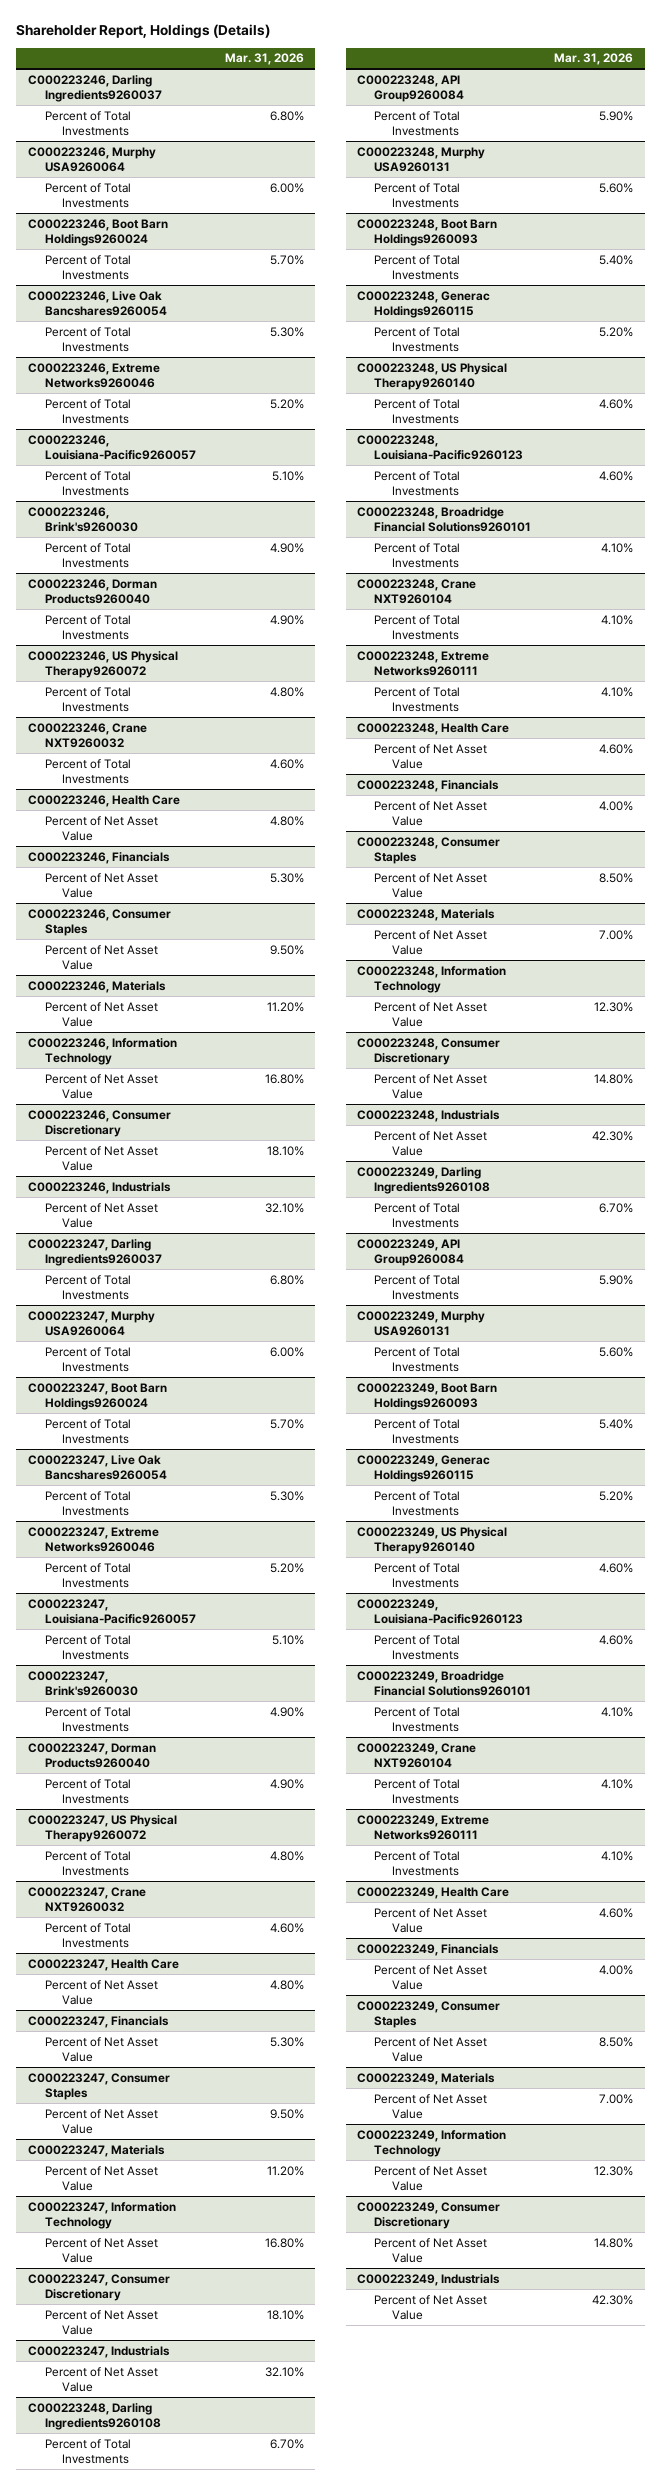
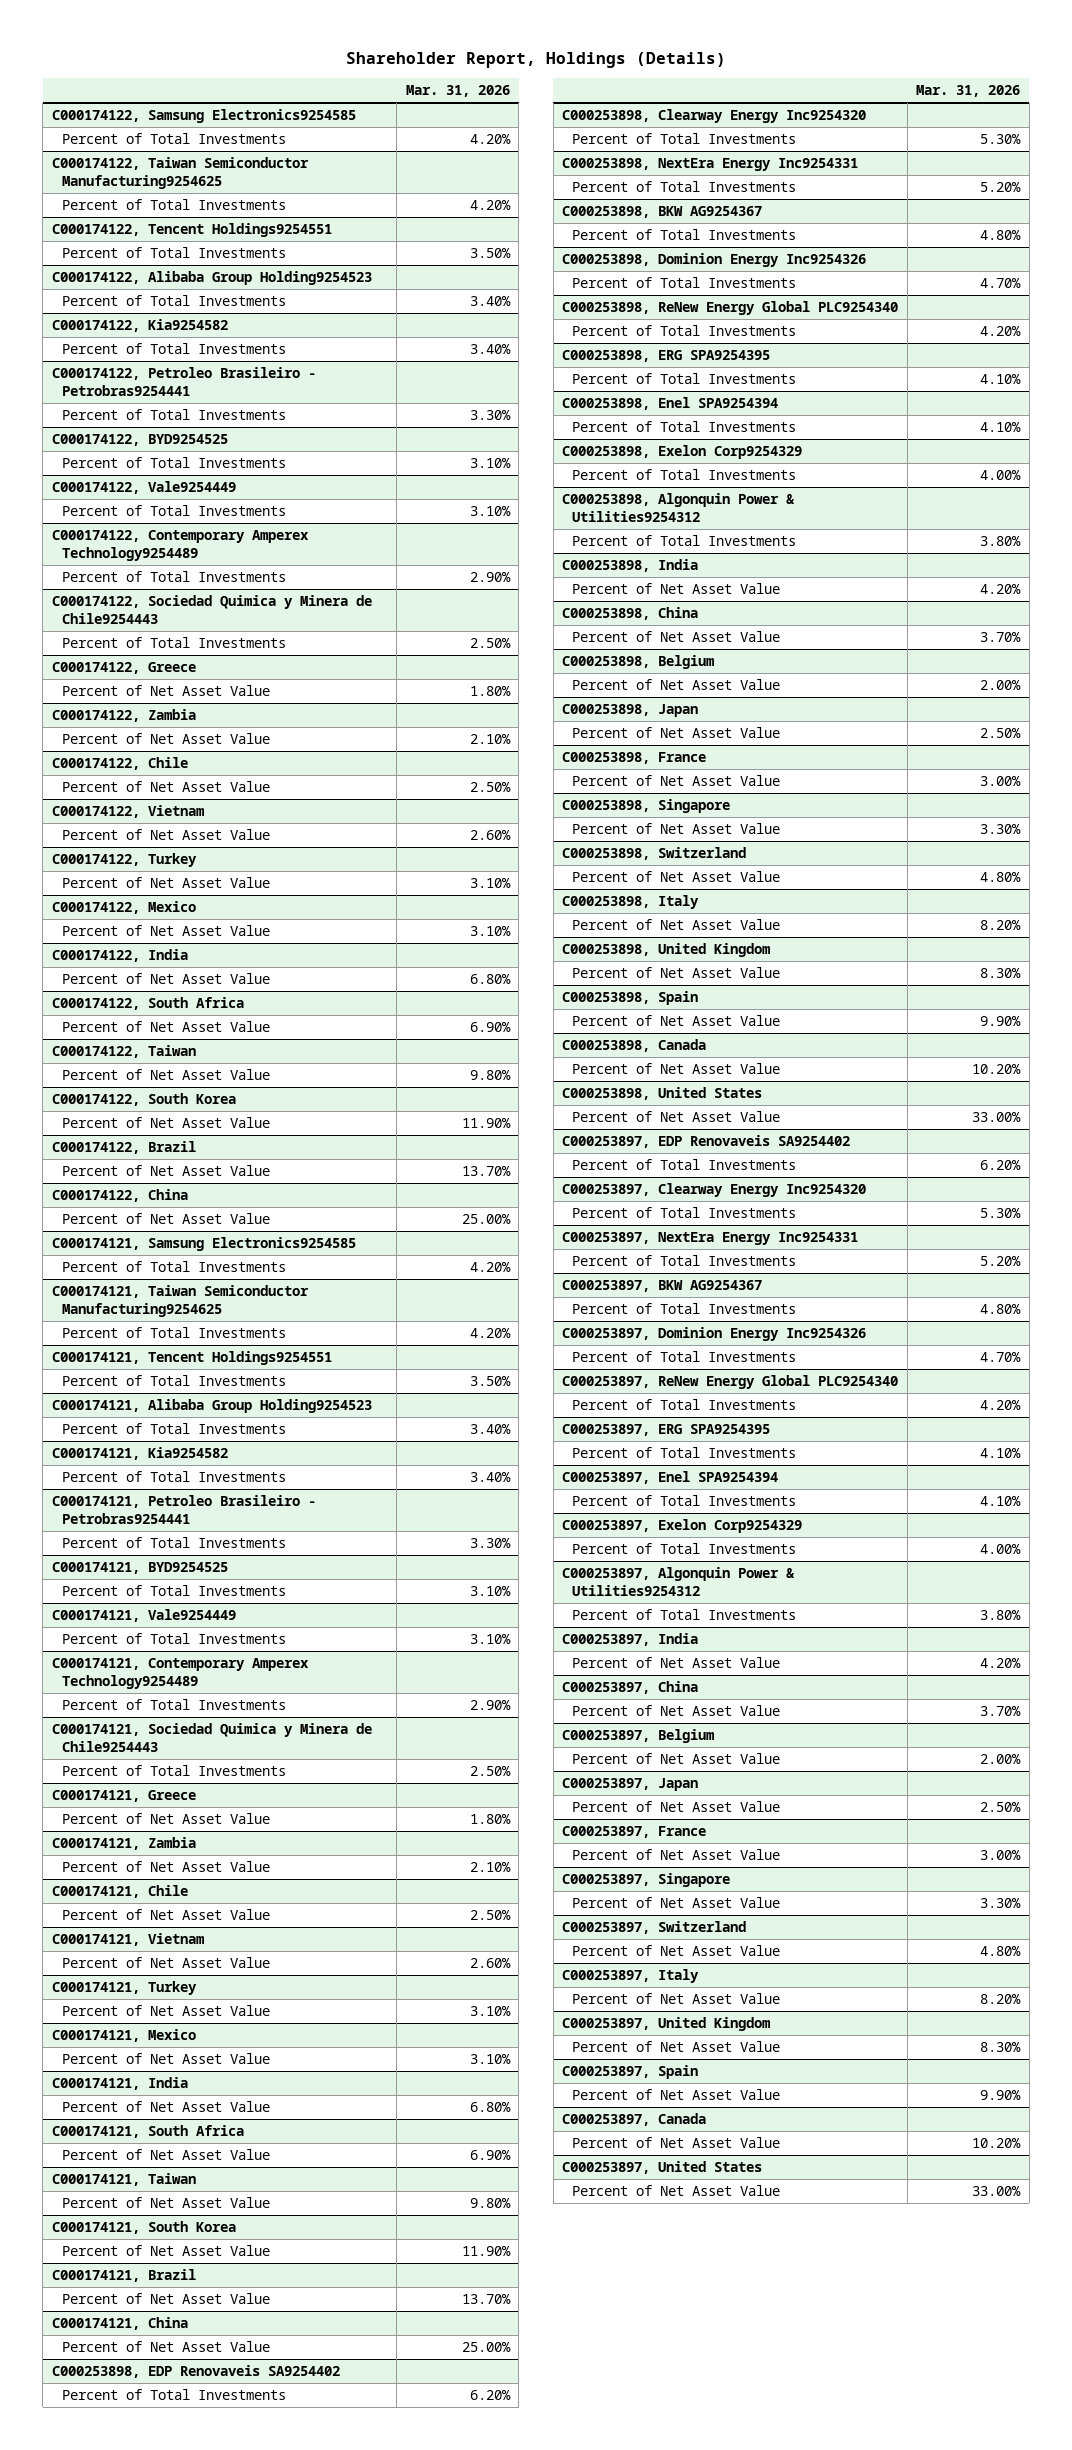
[27,74,163,103] C000223246, Darling Ingredients9260037 -> none
[27,146,156,173] C000223246, Murphy USA9260064 -> none
[27,218,168,247] C000223246, Boot Barn Holdings9260024 -> none
[27,290,168,317] C000223246, Live Oak Bancshares9260054 -> none
none -> [51,109,356,124] C000174122, Samsung Electronics9254585
[269,110,304,121] 6.80% -> [469,134,511,145] 4.20%
none -> [51,157,309,189] C000174122, Taiwan Semiconductor Manufacturing9254625
[269,182,304,193] 6.00% -> [469,200,511,211] 4.20%
none -> [51,223,332,238] C000174122, Tencent Holdings9254551
[269,254,304,265] 5.70% -> [469,248,511,259] 3.50%
none -> [51,271,372,286] C000174122, Alibaba Group Holding9254523
none -> [61,295,286,307] Percent of Total Investments
none -> [51,319,228,333] C000174122, Kia9254582
none -> [61,343,286,355] Percent of Total Investments
none -> [51,367,316,396] C000174122, Petroleo Brasileiro - Petrobras9254441
none -> [61,409,286,421] Percent of Total Investments
none -> [51,434,228,447] C000174122, BYD9254525
none -> [61,457,286,469] Percent of Total Investments
none -> [51,481,236,495] C000174122, Vale9254449
none -> [61,505,286,517] Percent of Total Investments
none -> [51,530,309,561] C000174122, Contemporary Amperex Technology9254489
none -> [61,571,286,583] Percent of Total Investments
none -> [51,595,372,624] C000174122, Sociedad Quimica y Minera de Chile9254443
none -> [61,637,286,649] Percent of Total Investments
none -> [51,662,196,675] C000174122, Greece
none -> [61,685,270,697] Percent of Net Asset Value
none -> [51,709,196,723] C000174122, Zambia
none -> [61,733,270,745] Percent of Net Asset Value
none -> [51,757,188,771] C000174122, Chile
none -> [61,781,270,793] Percent of Net Asset Value
none -> [51,805,204,819] C000174122, Vietnam
none -> [61,829,270,841] Percent of Net Asset Value
none -> [51,853,197,868] C000174122, Turkey
none -> [61,877,270,889] Percent of Net Asset Value
none -> [51,901,196,915] C000174122, Mexico
none -> [61,925,270,937] Percent of Net Asset Value
none -> [51,949,188,963] C000174122, India
none -> [61,973,270,985] Percent of Net Asset Value
none -> [51,997,244,1011] C000174122, South Africa
none -> [61,1021,270,1033] Percent of Net Asset Value
none -> [51,1045,196,1059] C000174122, Taiwan
none -> [61,1069,270,1081] Percent of Net Asset Value
none -> [51,1093,236,1107] C000174122, South Korea
none -> [61,1117,270,1129] Percent of Net Asset Value
none -> [51,1141,196,1155] C000174122, Brazil
none -> [61,1165,270,1177] Percent of Net Asset Value
none -> [51,1189,188,1203] C000174122, China
none -> [61,1213,270,1225] Percent of Net Asset Value
none -> [51,1237,356,1252] C000174121, Samsung Electronics9254585
none -> [61,1261,286,1273] Percent of Total Investments
none -> [51,1285,309,1317] C000174121, Taiwan Semiconductor Manufacturing9254625
none -> [61,1327,286,1339] Percent of Total Investments
none -> [51,1351,332,1366] C000174121, Tencent Holdings9254551
none -> [61,1375,286,1387] Percent of Total Investments
none -> [51,1399,372,1414] C000174121, Alibaba Group Holding9254523
none -> [61,1423,286,1435] Percent of Total Investments
none -> [51,1447,228,1461] C000174121, Kia9254582
none -> [61,1471,286,1483] Percent of Total Investments
none -> [51,1495,316,1524] C000174121, Petroleo Brasileiro - Petrobras9254441
none -> [61,1537,286,1549] Percent of Total Investments
none -> [51,1562,228,1575] C000174121, BYD9254525
none -> [61,1585,286,1597] Percent of Total Investments
none -> [51,1609,236,1623] C000174121, Vale9254449
none -> [61,1633,286,1645] Percent of Total Investments
none -> [51,1658,309,1689] C000174121, Contemporary Amperex Technology9254489
none -> [61,1699,286,1711] Percent of Total Investments
none -> [51,1723,372,1752] C000174121, Sociedad Quimica y Minera de Chile9254443
none -> [61,1765,286,1777] Percent of Total Investments
none -> [51,1790,196,1803] C000174121, Greece
none -> [61,1813,270,1825] Percent of Net Asset Value
none -> [51,1837,196,1851] C000174121, Zambia
none -> [61,1861,270,1873] Percent of Net Asset Value
none -> [51,1885,188,1899] C000174121, Chile
none -> [61,1909,270,1921] Percent of Net Asset Value
none -> [51,1933,204,1947] C000174121, Vietnam
none -> [61,1957,270,1969] Percent of Net Asset Value
none -> [51,1981,197,1996] C000174121, Turkey
none -> [61,2005,270,2017] Percent of Net Asset Value
none -> [51,2029,196,2043] C000174121, Mexico
none -> [61,2053,270,2065] Percent of Net Asset Value
none -> [51,2077,188,2091] C000174121, India
none -> [61,2101,270,2113] Percent of Net Asset Value
none -> [51,2125,244,2139] C000174121, South Africa
none -> [61,2149,270,2161] Percent of Net Asset Value
none -> [51,2173,196,2187] C000174121, Taiwan
none -> [61,2197,270,2209] Percent of Net Asset Value
none -> [51,2221,236,2235] C000174121, South Korea
none -> [61,2245,270,2257] Percent of Net Asset Value
none -> [51,2269,196,2283] C000174121, Brazil
none -> [61,2293,270,2305] Percent of Net Asset Value
none -> [51,2317,188,2331] C000174121, China
none -> [61,2341,270,2353] Percent of Net Asset Value
none -> [51,2365,340,2379] C000253898, EDP Renovaveis SA9254402
none -> [61,2389,286,2401] Percent of Total Investments
none -> [562,109,867,124] C000253898, Clearway Energy Inc9254320
[27,362,160,389] C000223246, Extreme Networks9260046 -> none
none -> [562,158,859,172] C000253898, NextEra Energy Inc9254331
[27,434,197,461] C000223246, Louisiana-Pacific9260057 -> none
[45,470,132,497] Percent of Total Investments -> none
[27,506,139,533] C000223246, Brink's9260030 -> none
[45,542,132,569] Percent of Total Investments -> none
[27,578,157,605] C000223246, Dorman Products9260040 -> none
[45,614,132,641] Percent of Total Investments -> none
[27,650,178,679] C000223246, US Physical Therapy9260072 -> none
none -> [562,206,763,219] C000253898, BKW AG9254367
[27,722,147,749] C000223246, Crane NXT9260032 -> none
[27,794,180,807] C000223246, Health Care -> none
none -> [562,253,867,268] C000253898, Dominion Energy Inc9254326
[269,758,304,769] 4.60% -> [980,278,1022,289] 4.70%
none -> [562,301,899,316] C000253898, ReNew Energy Global PLC9254340
none -> [572,325,797,337] Percent of Total Investments
none -> [562,350,771,363] C000253898, ERG SPA9254395
none -> [572,373,797,385] Percent of Total Investments
none -> [562,397,779,411] C000253898, Enel SPA9254394
none -> [572,421,797,433] Percent of Total Investments
none -> [562,445,803,460] C000253898, Exelon Corp9254329
none -> [572,469,797,481] Percent of Total Investments
none -> [562,493,796,522] C000253898, Algonquin Power & Utilities9254312
none -> [572,535,797,547] Percent of Total Investments
none -> [562,559,699,573] C000253898, India
none -> [572,583,781,595] Percent of Net Asset Value
none -> [562,607,699,621] C000253898, China
none -> [572,631,781,643] Percent of Net Asset Value
none -> [562,655,715,670] C000253898, Belgium
none -> [572,679,781,691] Percent of Net Asset Value
none -> [562,704,699,718] C000253898, Japan
none -> [572,727,781,739] Percent of Net Asset Value
none -> [562,752,707,765] C000253898, France
none -> [572,775,781,787] Percent of Net Asset Value
none -> [562,799,731,814] C000253898, Singapore
none -> [572,823,781,835] Percent of Net Asset Value
none -> [562,847,747,861] C000253898, Switzerland
[27,851,170,864] C000223246, Financials -> none
[27,908,171,937] C000223246, Consumer Staples -> none
[27,980,166,993] C000223246, Materials -> none
[27,1037,177,1066] C000223246, Information Technology -> none
[27,1109,171,1138] C000223246, Consumer Discretionary -> none
[27,1181,171,1194] C000223246, Industrials -> none
[45,1202,159,1229] Percent of Net Asset Value -> none
[27,1238,163,1267] C000223247, Darling Ingredients9260037 -> none
[27,1310,155,1337] C000223247, Murphy USA9260064 -> none
[45,1346,132,1373] Percent of Total Investments -> none
[27,1382,167,1411] C000223247, Boot Barn Holdings9260024 -> none
[45,1418,132,1445] Percent of Total Investments -> none
[27,1454,168,1481] C000223247, Live Oak Bancshares9260054 -> none
none -> [562,895,700,910] C000253898, Italy
[269,872,304,883] 5.30% -> [980,920,1022,931] 8.20%
none -> [562,943,771,958] C000253898, United Kingdom
[269,944,304,955] 9.50% -> [980,968,1022,979] 8.30%
none -> [562,991,699,1006] C000253898, Spain
[266,1001,304,1012] 11.20% -> [980,1016,1022,1027] 9.90%
none -> [562,1039,707,1053] C000253898, Canada
[264,1073,304,1084] 16.80% -> [972,1064,1022,1075] 10.20%
none -> [562,1087,763,1101] C000253898, United States
[266,1145,304,1156] 18.10% -> [972,1112,1022,1123] 33.00%
none -> [562,1135,851,1149] C000253897, EDP Renovaveis SA9254402
[269,1274,304,1285] 6.80% -> [980,1160,1022,1171] 6.20%
none -> [562,1183,867,1198] C000253897, Clearway Energy Inc9254320
[27,1526,159,1553] C000223247, Extreme Networks9260046 -> none
none -> [562,1232,859,1246] C000253897, NextEra Energy Inc9254331
[27,1598,197,1625] C000223247, Louisiana-Pacific9260057 -> none
[45,1634,132,1661] Percent of Total Investments -> none
[27,1670,139,1697] C000223247, Brink's9260030 -> none
[45,1706,132,1733] Percent of Total Investments -> none
[27,1742,156,1769] C000223247, Dorman Products9260040 -> none
[45,1778,132,1805] Percent of Total Investments -> none
[27,1814,177,1843] C000223247, US Physical Therapy9260072 -> none
none -> [562,1280,763,1293] C000253897, BKW AG9254367
[27,1886,146,1913] C000223247, Crane NXT9260032 -> none
[27,1958,179,1971] C000223247, Health Care -> none
[45,1979,159,2006] Percent of Net Asset Value -> none
[27,2015,169,2028] C000223247, Financials -> none
[45,2036,159,2063] Percent of Net Asset Value -> none
[27,2072,170,2101] C000223247, Consumer Staples -> none
[45,2108,159,2135] Percent of Net Asset Value -> none
[27,2144,165,2157] C000223247, Materials -> none
[45,2165,159,2192] Percent of Net Asset Value -> none
[27,2201,176,2230] C000223247, Information Technology -> none
[45,2237,159,2264] Percent of Net Asset Value -> none
[27,2273,170,2302] C000223247, Consumer Discretionary -> none
[45,2309,159,2336] Percent of Net Asset Value -> none
[27,2345,170,2358] C000223247, Industrials -> none
[45,2366,159,2393] Percent of Net Asset Value -> none
[27,2402,162,2431] C000223248, Darling Ingredients9260108 -> none
[357,74,465,103] C000223248, API Group9260084 -> none
[374,110,461,137] Percent of Total Investments -> none
[357,146,486,173] C000223248, Murphy USA9260131 -> none
[374,182,461,209] Percent of Total Investments -> none
[357,218,498,247] C000223248, Boot Barn Holdings9260093 -> none
[374,254,461,281] Percent of Total Investments -> none
[357,290,491,319] C000223248, Generac Holdings9260115 -> none
[374,326,461,353] Percent of Total Investments -> none
[357,362,508,391] C000223248, US Physical Therapy9260140 -> none
[374,398,461,425] Percent of Total Investments -> none
[357,434,524,461] C000223248, Louisiana-Pacific9260123 -> none
[374,470,461,497] Percent of Total Investments -> none
[357,506,532,533] C000223248, Broadridge Financial Solutions9260101 -> none
[374,542,461,569] Percent of Total Investments -> none
[357,578,477,605] C000223248, Crane NXT9260104 -> none
[374,614,461,641] Percent of Total Investments -> none
[357,650,490,677] C000223248, Extreme Networks9260111 -> none
[374,686,461,713] Percent of Total Investments -> none
[357,722,510,735] C000223248, Health Care -> none
[374,743,488,770] Percent of Net Asset Value -> none
[357,779,500,792] C000223248, Financials -> none
[374,800,488,827] Percent of Net Asset Value -> none
[357,836,501,865] C000223248, Consumer Staples -> none
[374,872,488,899] Percent of Net Asset Value -> none
[357,908,496,921] C000223248, Materials -> none
[374,929,488,956] Percent of Net Asset Value -> none
[357,965,507,994] C000223248, Information Technology -> none
[374,1001,488,1028] Percent of Net Asset Value -> none
[357,1037,501,1066] C000223248, Consumer Discretionary -> none
[374,1073,488,1100] Percent of Net Asset Value -> none
[357,1109,501,1122] C000223248, Industrials -> none
[374,1130,488,1157] Percent of Net Asset Value -> none
[357,1166,491,1195] C000223249, Darling Ingredients9260108 -> none
[374,1202,461,1229] Percent of Total Investments -> none
[357,1238,465,1267] C000223249, API Group9260084 -> none
[374,1274,461,1301] Percent of Total Investments -> none
[357,1310,486,1337] C000223249, Murphy USA9260131 -> none
[374,1346,461,1373] Percent of Total Investments -> none
[357,1382,498,1411] C000223249, Boot Barn Holdings9260093 -> none
[374,1418,461,1445] Percent of Total Investments -> none
[357,1454,491,1483] C000223249, Generac Holdings9260115 -> none
[374,1490,461,1517] Percent of Total Investments -> none
[357,1526,508,1555] C000223249, US Physical Therapy9260140 -> none
[374,1562,461,1589] Percent of Total Investments -> none
[357,1598,524,1625] C000223249, Louisiana-Pacific9260123 -> none
[374,1634,461,1661] Percent of Total Investments -> none
[357,1670,532,1697] C000223249, Broadridge Financial Solutions9260101 -> none
[374,1706,461,1733] Percent of Total Investments -> none
[357,1742,477,1769] C000223249, Crane NXT9260104 -> none
none -> [562,1327,867,1342] C000253897, Dominion Energy Inc9254326
[269,1922,304,1933] 4.60% -> [980,1352,1022,1363] 4.70%
none -> [562,1375,899,1390] C000253897, ReNew Energy Global PLC9254340
[269,2438,304,2449] 6.70% -> [980,1400,1022,1411] 4.20%
none -> [562,1424,771,1437] C000253897, ERG SPA9254395
[357,1814,490,1841] C000223249, Extreme Networks9260111 -> none
none -> [562,1471,779,1485] C000253897, Enel SPA9254394
[357,1886,510,1899] C000223249, Health Care -> none
[357,1943,500,1956] C000223249, Financials -> none
[357,2000,501,2029] C000223249, Consumer Staples -> none
[357,2072,496,2085] C000223249, Materials -> none
[357,2129,507,2158] C000223249, Information Technology -> none
[357,2201,501,2230] C000223249, Consumer Discretionary -> none
[357,2273,501,2286] C000223249, Industrials -> none
none -> [562,1519,803,1534] C000253897, Exelon Corp9254329
none -> [572,1543,797,1555] Percent of Total Investments
none -> [562,1567,796,1596] C000253897, Algonquin Power & Utilities9254312
none -> [572,1609,797,1621] Percent of Total Investments
none -> [562,1633,699,1647] C000253897, India
[599,1907,634,1918] 4.60% -> [980,1658,1022,1669] 4.20%
none -> [562,1681,699,1695] C000253897, China
[599,1964,634,1975] 4.00% -> [980,1706,1022,1717] 3.70%
none -> [562,1729,715,1744] C000253897, Belgium
[599,2036,634,2047] 8.50% -> [980,1754,1022,1765] 2.00%
none -> [562,1778,699,1792] C000253897, Japan
[599,2093,634,2104] 7.00% -> [980,1802,1022,1813] 2.50%
none -> [562,1826,707,1839] C000253897, France
[594,2165,634,2176] 12.30% -> [980,1850,1022,1861] 3.00%
none -> [562,1873,731,1888] C000253897, Singapore
[594,2237,634,2248] 14.80% -> [980,1898,1022,1909] 3.30%
none -> [562,1921,747,1935] C000253897, Switzerland
[592,2294,634,2305] 42.30% -> [980,1946,1022,1957] 4.80%
none -> [562,1969,700,1984] C000253897, Italy
none -> [572,1993,781,2005] Percent of Net Asset Value
none -> [562,2017,771,2032] C000253897, United Kingdom
none -> [572,2041,781,2053] Percent of Net Asset Value
none -> [562,2065,699,2080] C000253897, Spain
none -> [572,2089,781,2101] Percent of Net Asset Value
none -> [562,2113,707,2127] C000253897, Canada
none -> [572,2137,781,2149] Percent of Net Asset Value
none -> [562,2161,763,2175] C000253897, United States
none -> [572,2185,781,2197] Percent of Net Asset Value

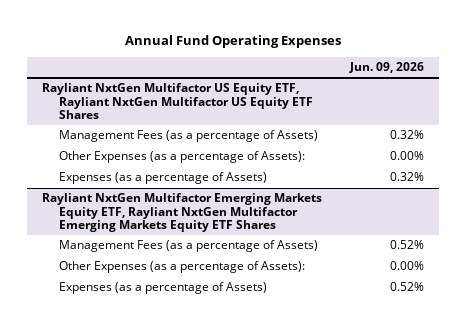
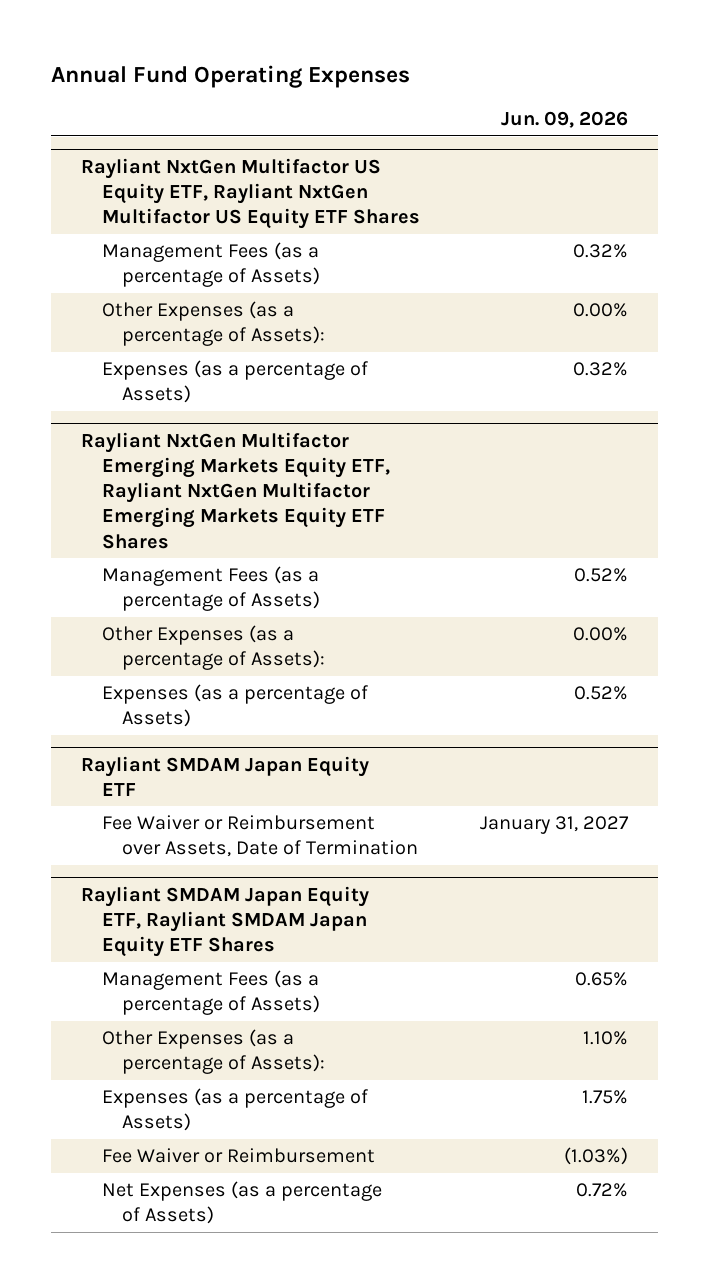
none -> [80,755,369,796] Rayliant SMDAM Japan Equity ETF
none -> [101,815,419,858] Fee Waiver or Reimbursement over Assets, Date of Termination
none -> [80,885,369,958] Rayliant SMDAM Japan Equity ETF, Rayliant SMDAM Japan Equity ETF Shares
none -> [101,970,321,1016] Management Fees (as a percentage of Assets)
none -> [101,1029,326,1075] Other Expenses (as a percentage of Assets):
none -> [101,1088,368,1132] Expenses (as a percentage of Assets)
none -> [101,1148,375,1164] Fee Waiver or Reimbursement
none -> [101,1181,382,1225] Net Expenses (as a percentage of Assets)

